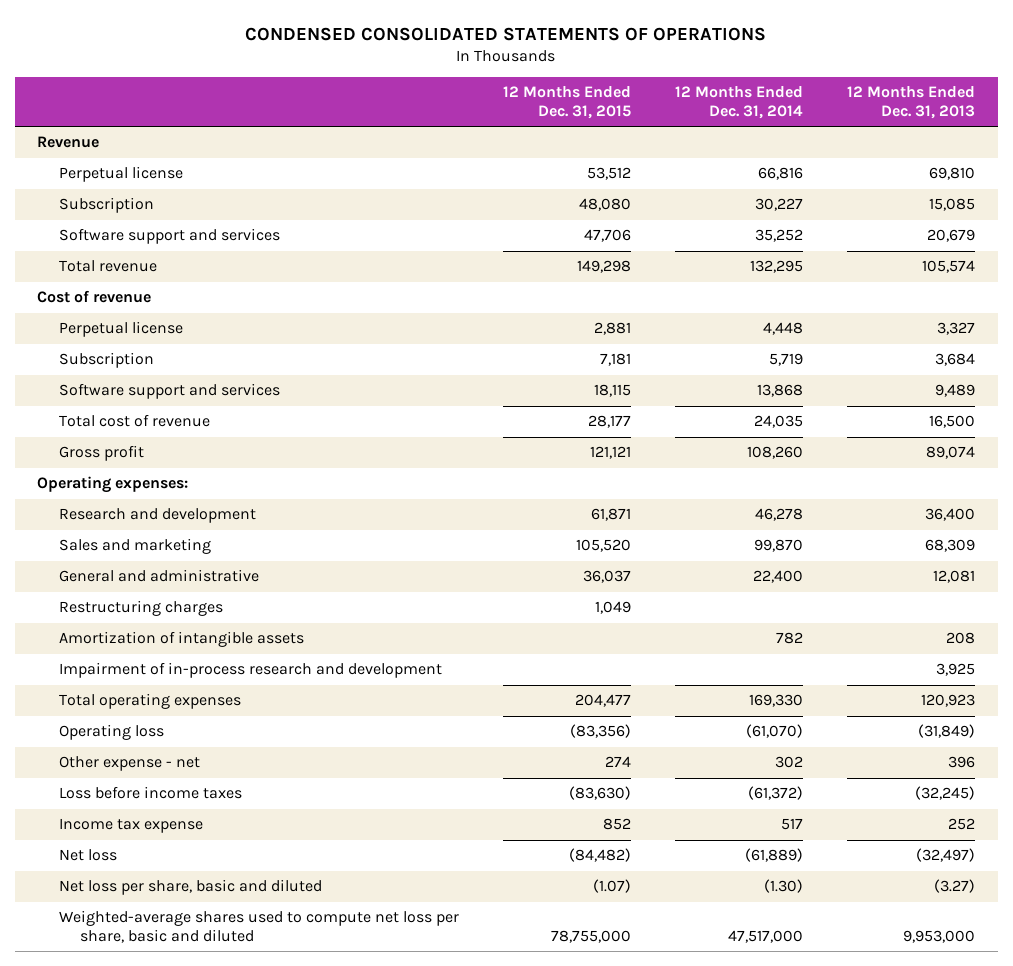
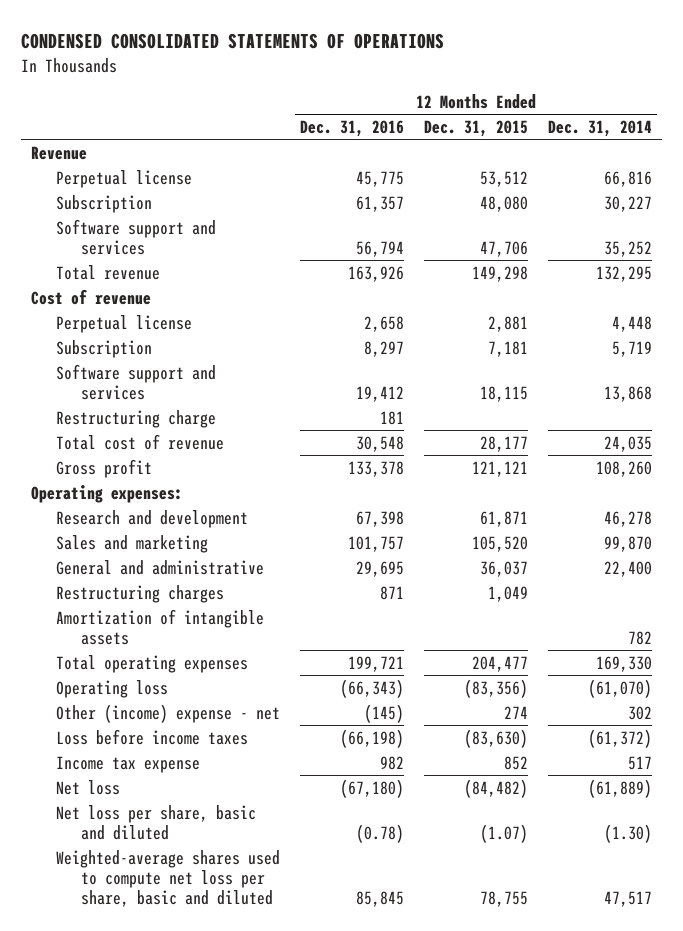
[847,86,976,119] 12 Months Ended Dec. 31, 2013 -> none
none -> [299,119,404,137] Dec. 31, 2016
none -> [55,409,216,428] Restructuring charge
[58,662,442,679] Impairment of in-process research and development -> none
[58,756,200,772] Other expense - net -> [55,703,280,723] Other (income) expense - net
[550,929,631,943] 78,755,000 -> [479,890,528,907] 78,755
[728,929,804,943] 47,517,000 -> [603,890,652,907] 47,517

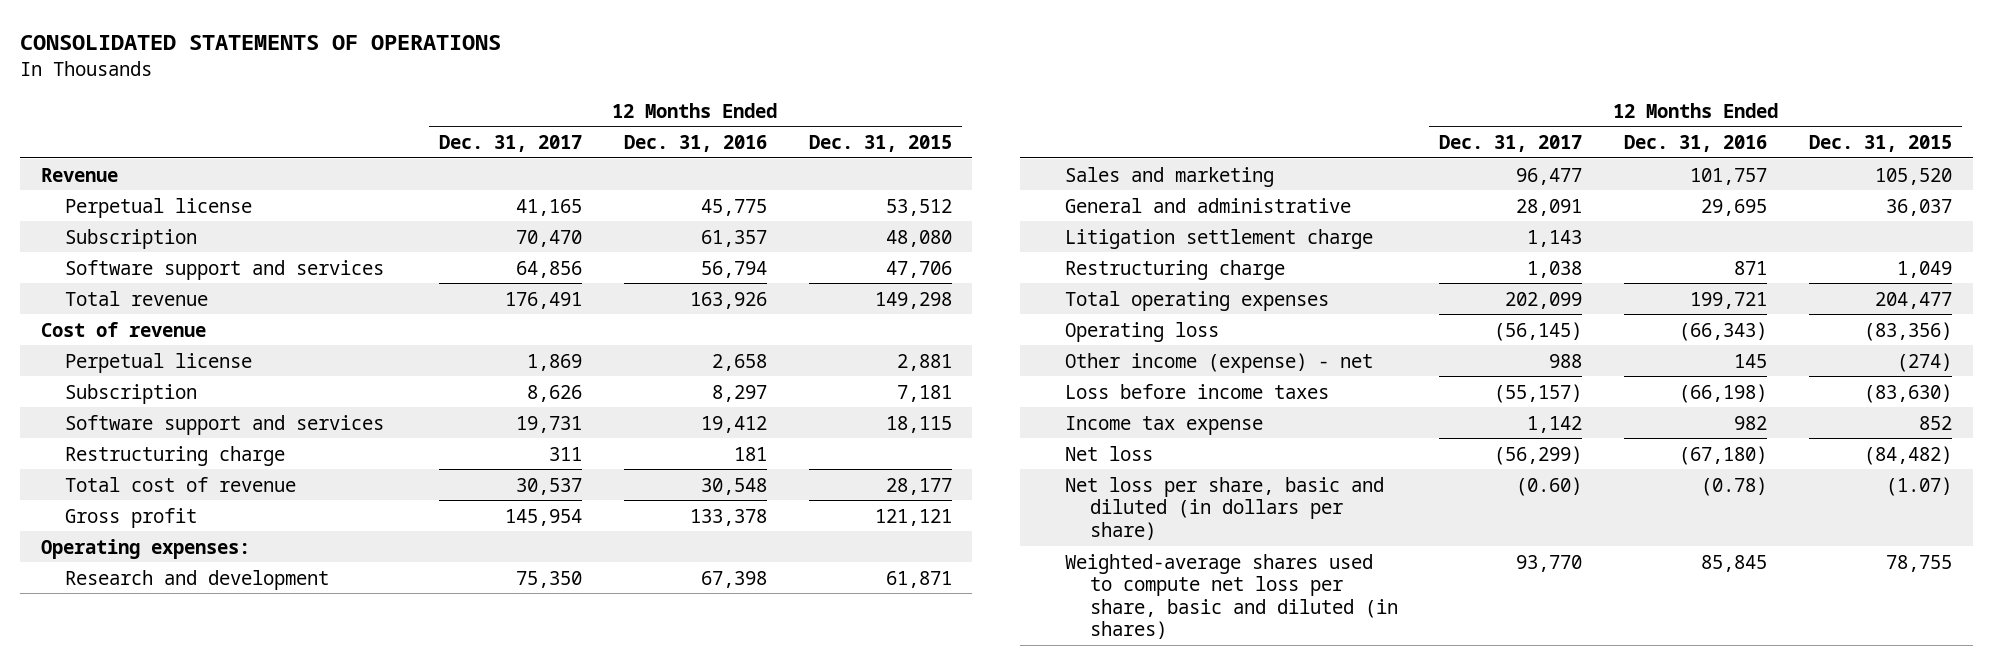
[21,33,445,50] CONDENSED CONSOLIDATED STATEMENTS OF OPERATIONS -> [20,35,502,51] CONSOLIDATED STATEMENTS OF OPERATIONS
[547,119,652,137] Dec. 31, 2014 -> none
none -> [439,134,583,152] Dec. 31, 2017
[55,608,264,645] Amortization of intangible assets -> none
none -> [1065,228,1374,249] Litigation settlement charge
[55,584,224,603] Restructuring charges -> [1065,259,1286,280] Restructuring charge
[55,703,280,723] Other (income) expense - net -> [1065,352,1374,373] Other income (expense) - net
[363,703,404,723] (145) -> [1734,353,1768,368] 145
[503,705,528,719] 274 -> [1896,352,1952,372] (274)
[55,804,256,840] Net loss per share, basic and diluted -> [1065,476,1385,540] Net loss per share, basic and diluted (in dollars per share)
[55,849,280,907] Weighted-average shares used to compute net loss per share, basic and diluted -> [1065,553,1398,640] Weighted-average shares used to compute net loss per share, basic and diluted (in shares)

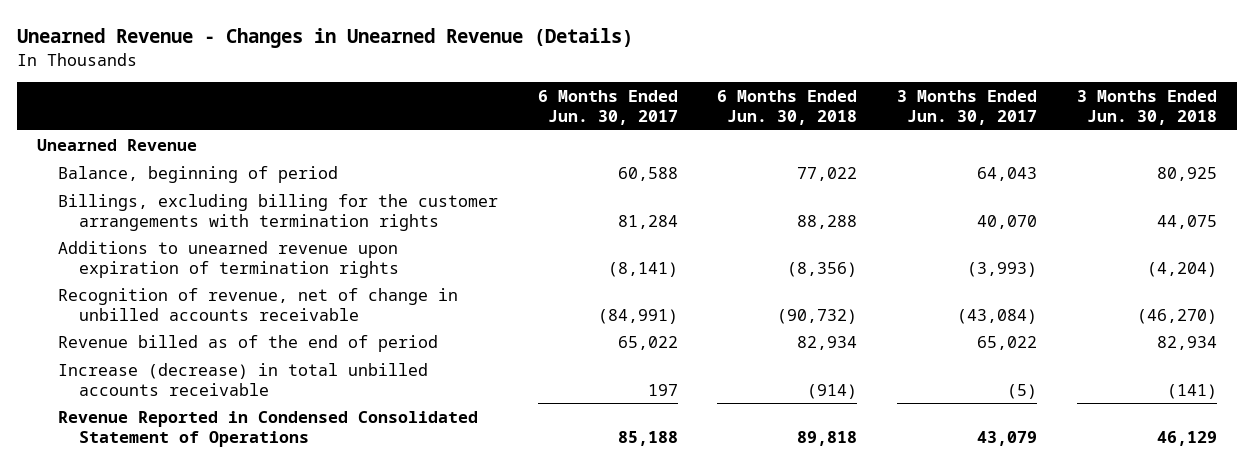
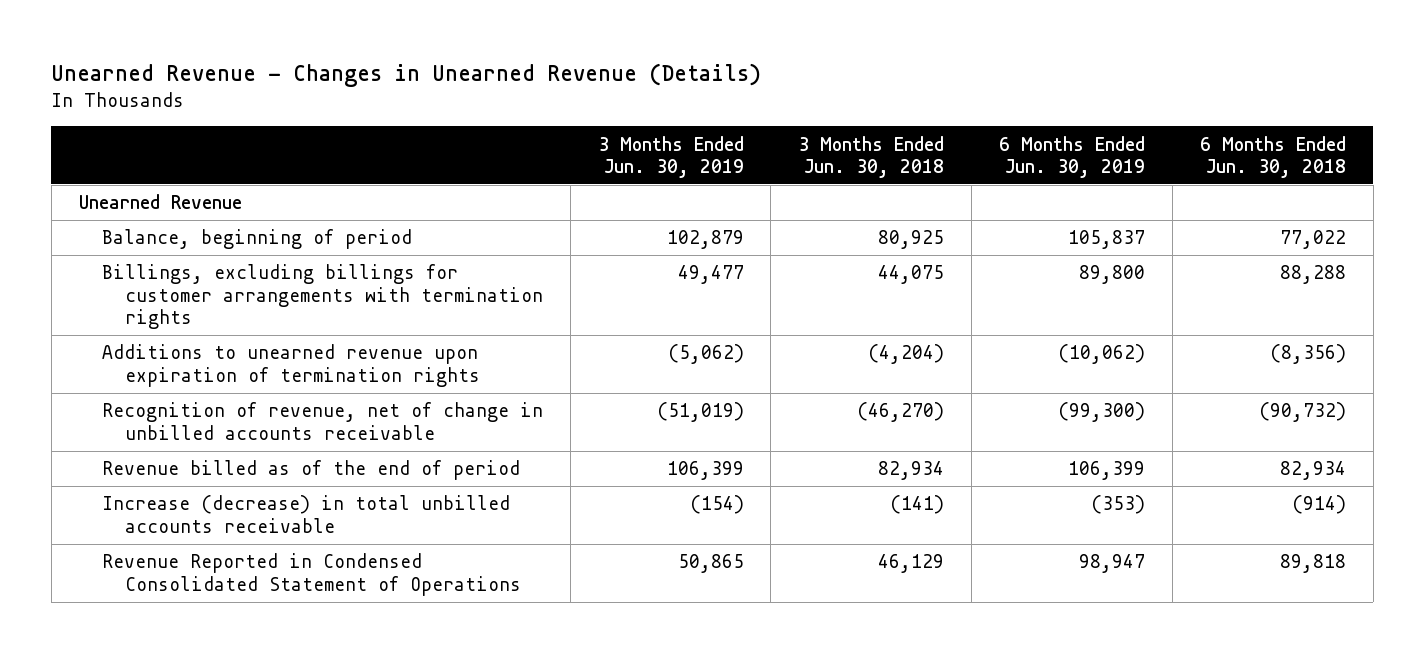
[537,90,678,125] 6 Months Ended Jun. 30, 2017 -> none
[897,90,1038,125] 3 Months Ended Jun. 30, 2017 -> none
none -> [597,135,744,179] 3 Months Ended Jun. 30, 2019
none -> [999,135,1146,179] 6 Months Ended Jun. 30, 2019
[57,193,498,231] Billings, excluding billing for the customer arrangements with termination rights -> [101,264,543,330] Billings, excluding billings for customer arrangements with termination rights

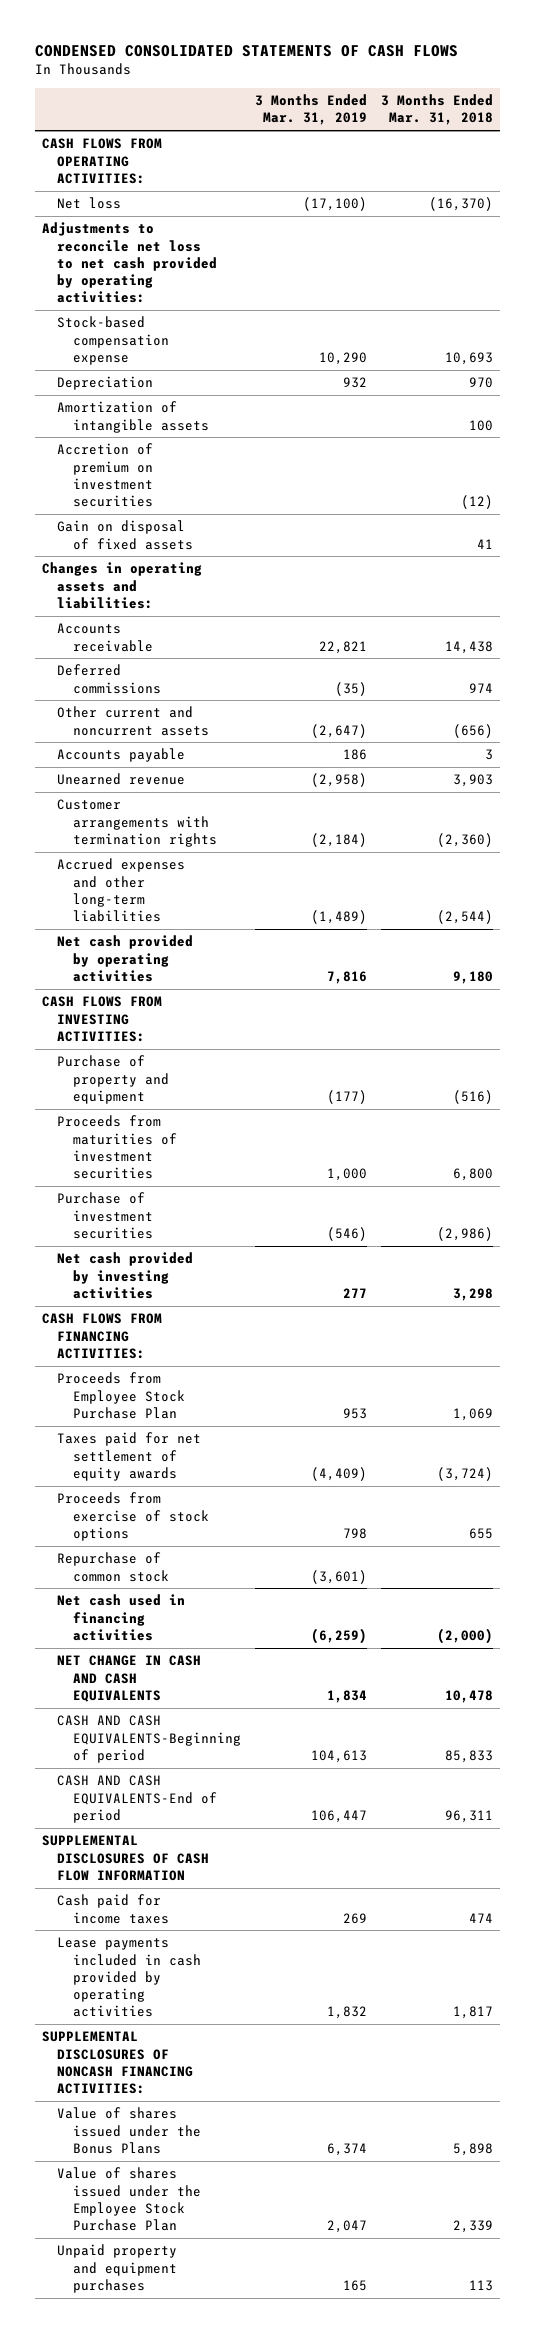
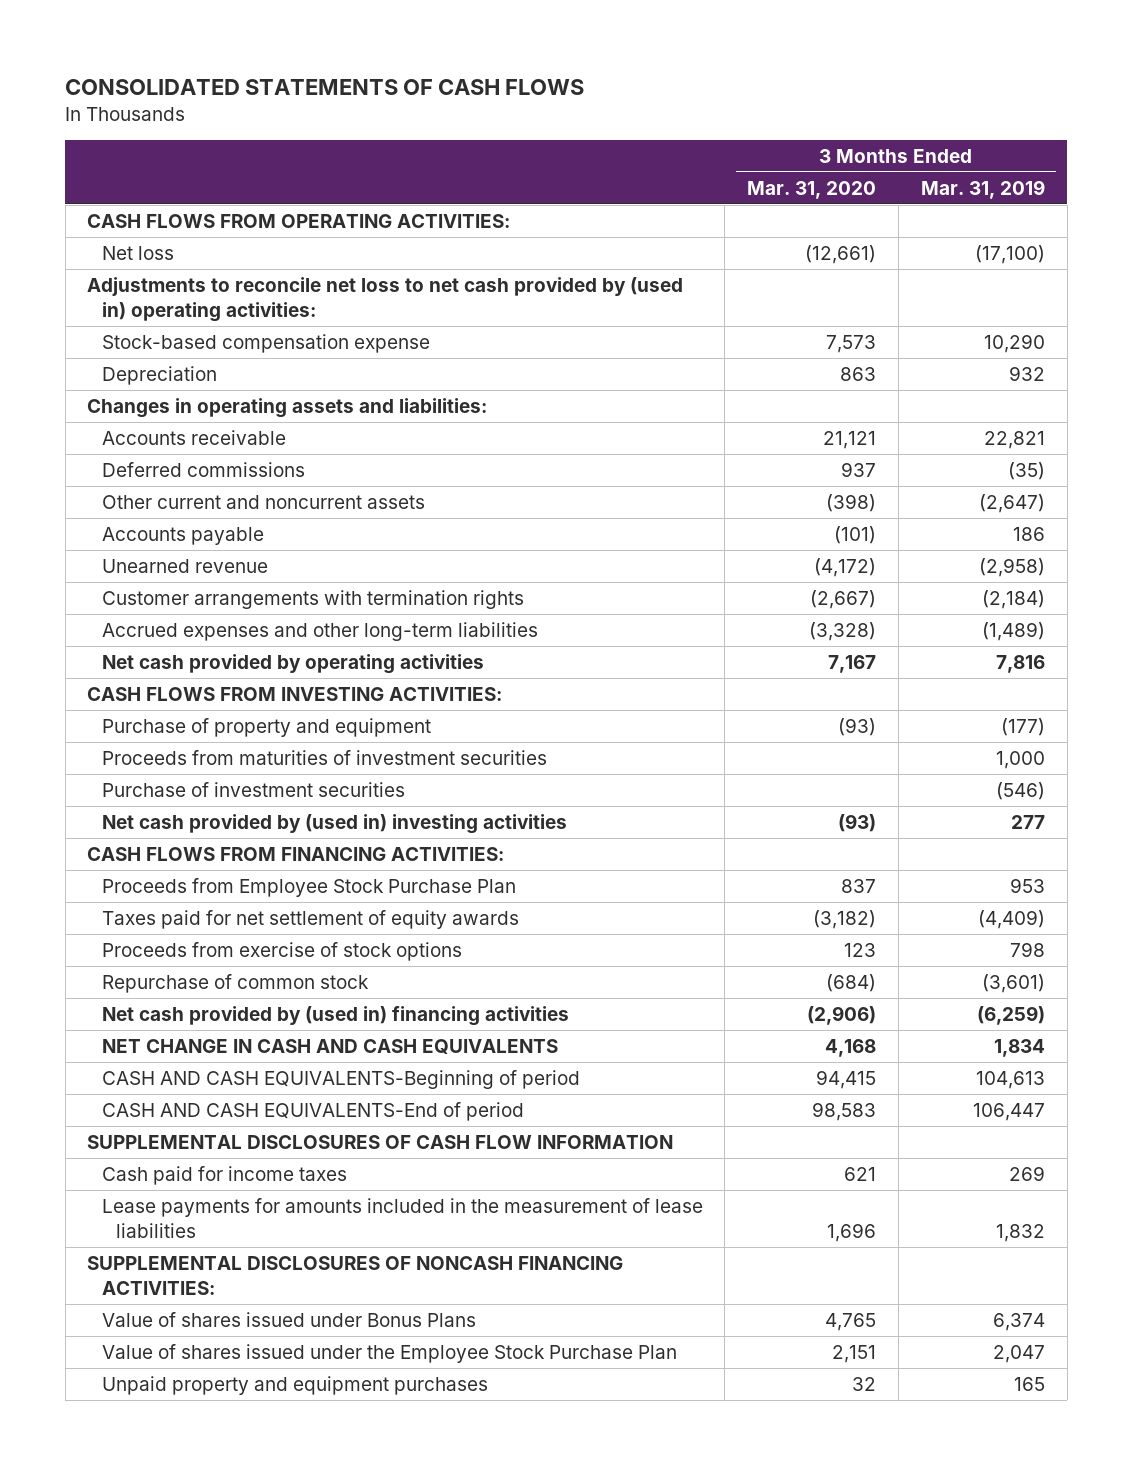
[35,44,459,57] CONDENSED CONSOLIDATED STATEMENTS OF CASH FLOWS -> [65,78,585,95] CONSOLIDATED STATEMENTS OF CASH FLOWS
[380,93,493,126] 3 Months Ended Mar. 31, 2018 -> none
none -> [747,180,877,199] Mar. 31, 2020
[42,222,218,303] Adjustments to reconcile net loss to net cash provided by operating activities: -> [87,276,684,322] Adjustments to reconcile net loss to net cash provided by (used in) operating activities:
[57,401,209,433] Amortization of intangible assets -> none
[57,443,154,507] Accretion of premium on investment securities -> none
[57,520,193,550] Gain on disposal of fixed assets -> none
[57,1252,194,1299] Net cash provided by investing activities -> [101,813,567,834] Net cash provided by (used in) investing activities
[57,1594,186,1641] Net cash used in financing activities -> [101,1005,569,1026] Net cash provided by (used in) financing activities
[57,1937,201,2017] Lease payments included in cash provided by operating activities -> [101,1197,703,1238] Lease payments for amounts included in the measurement of lease liabilities
[57,2107,201,2154] Value of shares issued under the Bonus Plans -> [101,1311,476,1327] Value of shares issued under Bonus Plans

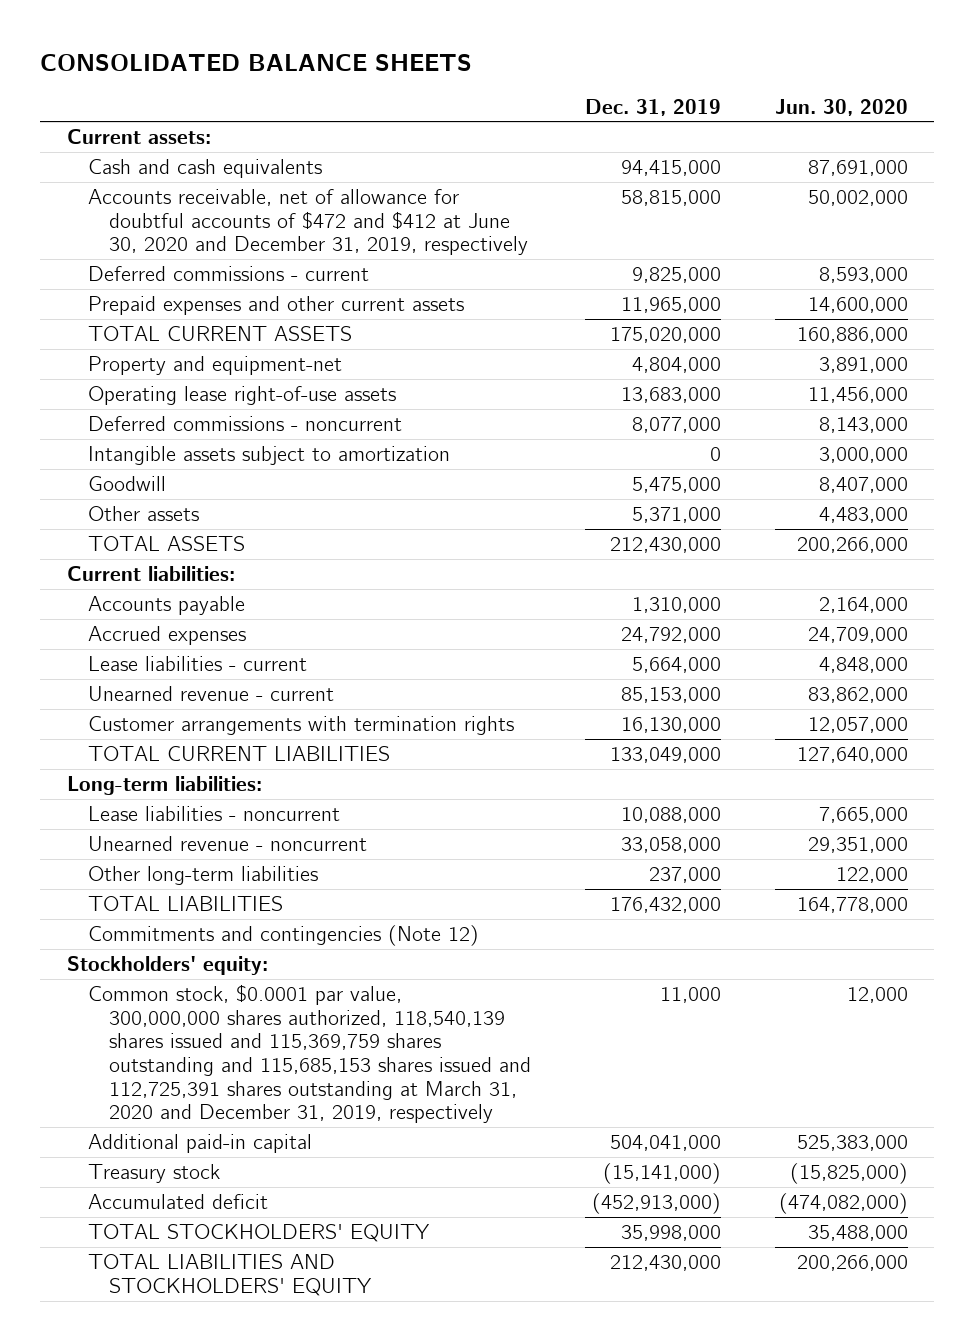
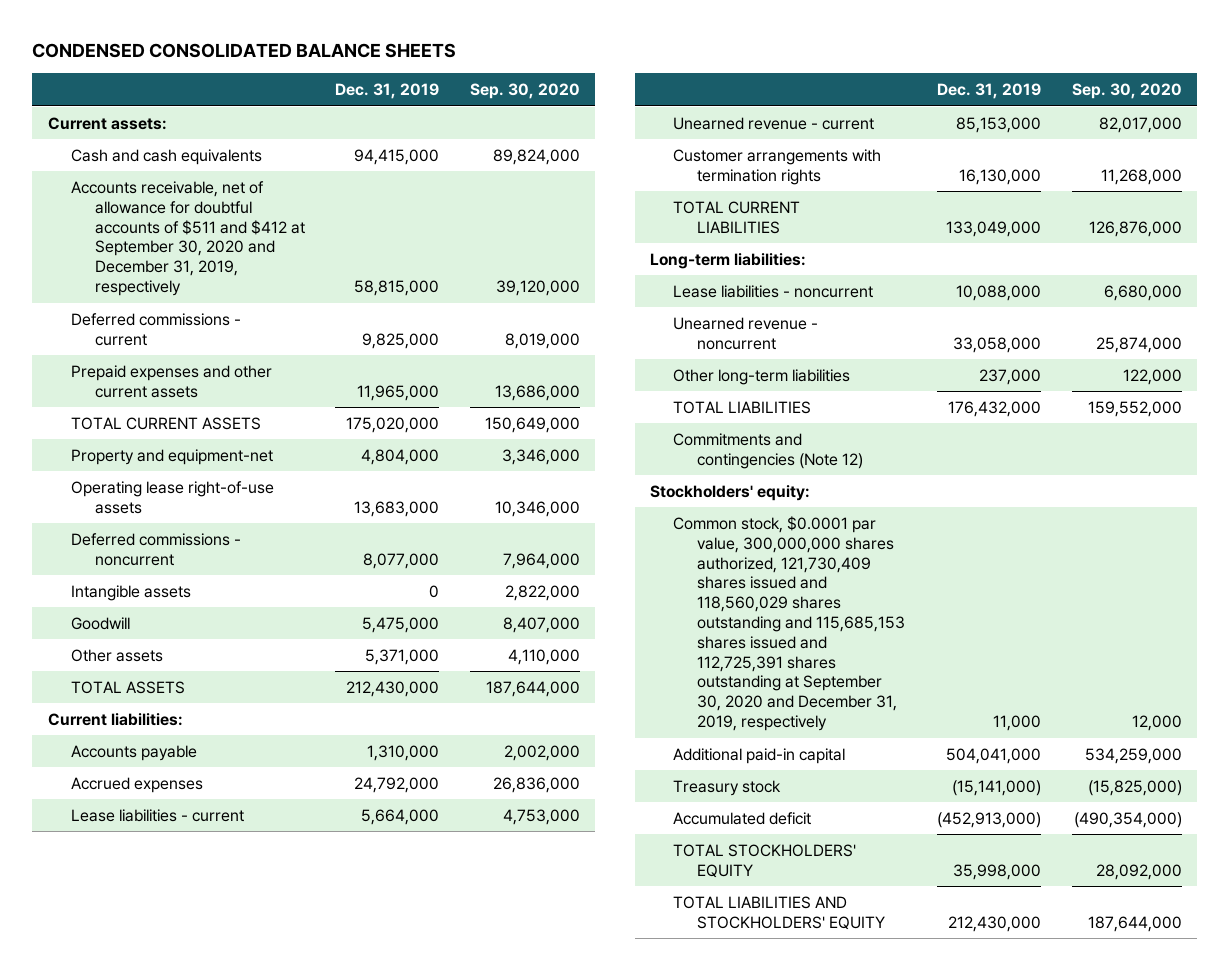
[39,54,472,72] CONSOLIDATED BALANCE SHEETS -> [32,43,457,59] CONDENSED CONSOLIDATED BALANCE SHEETS
[774,98,908,116] Jun. 30, 2020 -> none
none -> [469,83,580,100] Sep. 30, 2020
[87,188,529,256] Accounts receivable, net of allowance for doubtful accounts of $472 and $412 at June 30, 2020 and December 31, 2019, respectively -> [71,180,306,296] Accounts receivable, net of allowance for doubtful accounts of $511 and $412 at September 30, 2020 and December 31, 2019, respectively
[87,445,450,465] Intangible assets subject to amortization -> [71,584,192,601] Intangible assets
[87,983,532,1124] Common stock, $0.0001 par value, 300,000,000 shares authorized, 118,540,139 shares issued and 115,369,759 shares outstanding and 115,685,153 shares issued and 112,725,391 shares outstanding at March 31, 2020 and December 31, 2019, respectively -> [673,515,906,731] Common stock, $0.0001 par value, 300,000,000 shares authorized, 121,730,409 shares issued and 118,560,029 shares outstanding and 115,685,153 shares issued and 112,725,391 shares outstanding at September 30, 2020 and December 31, 2019, respectively

